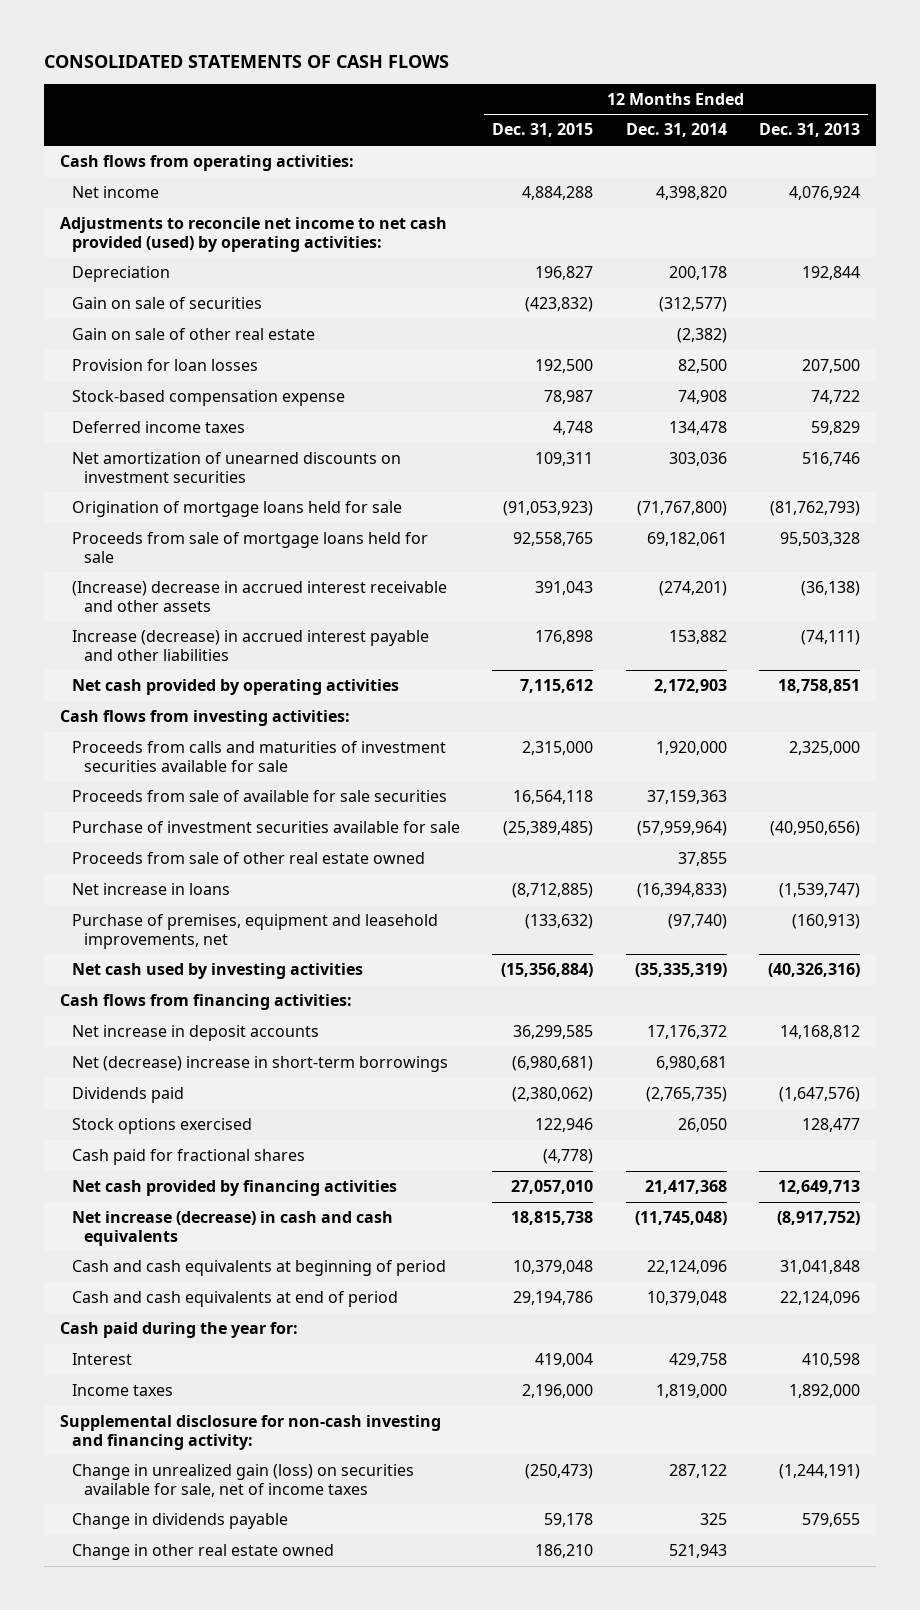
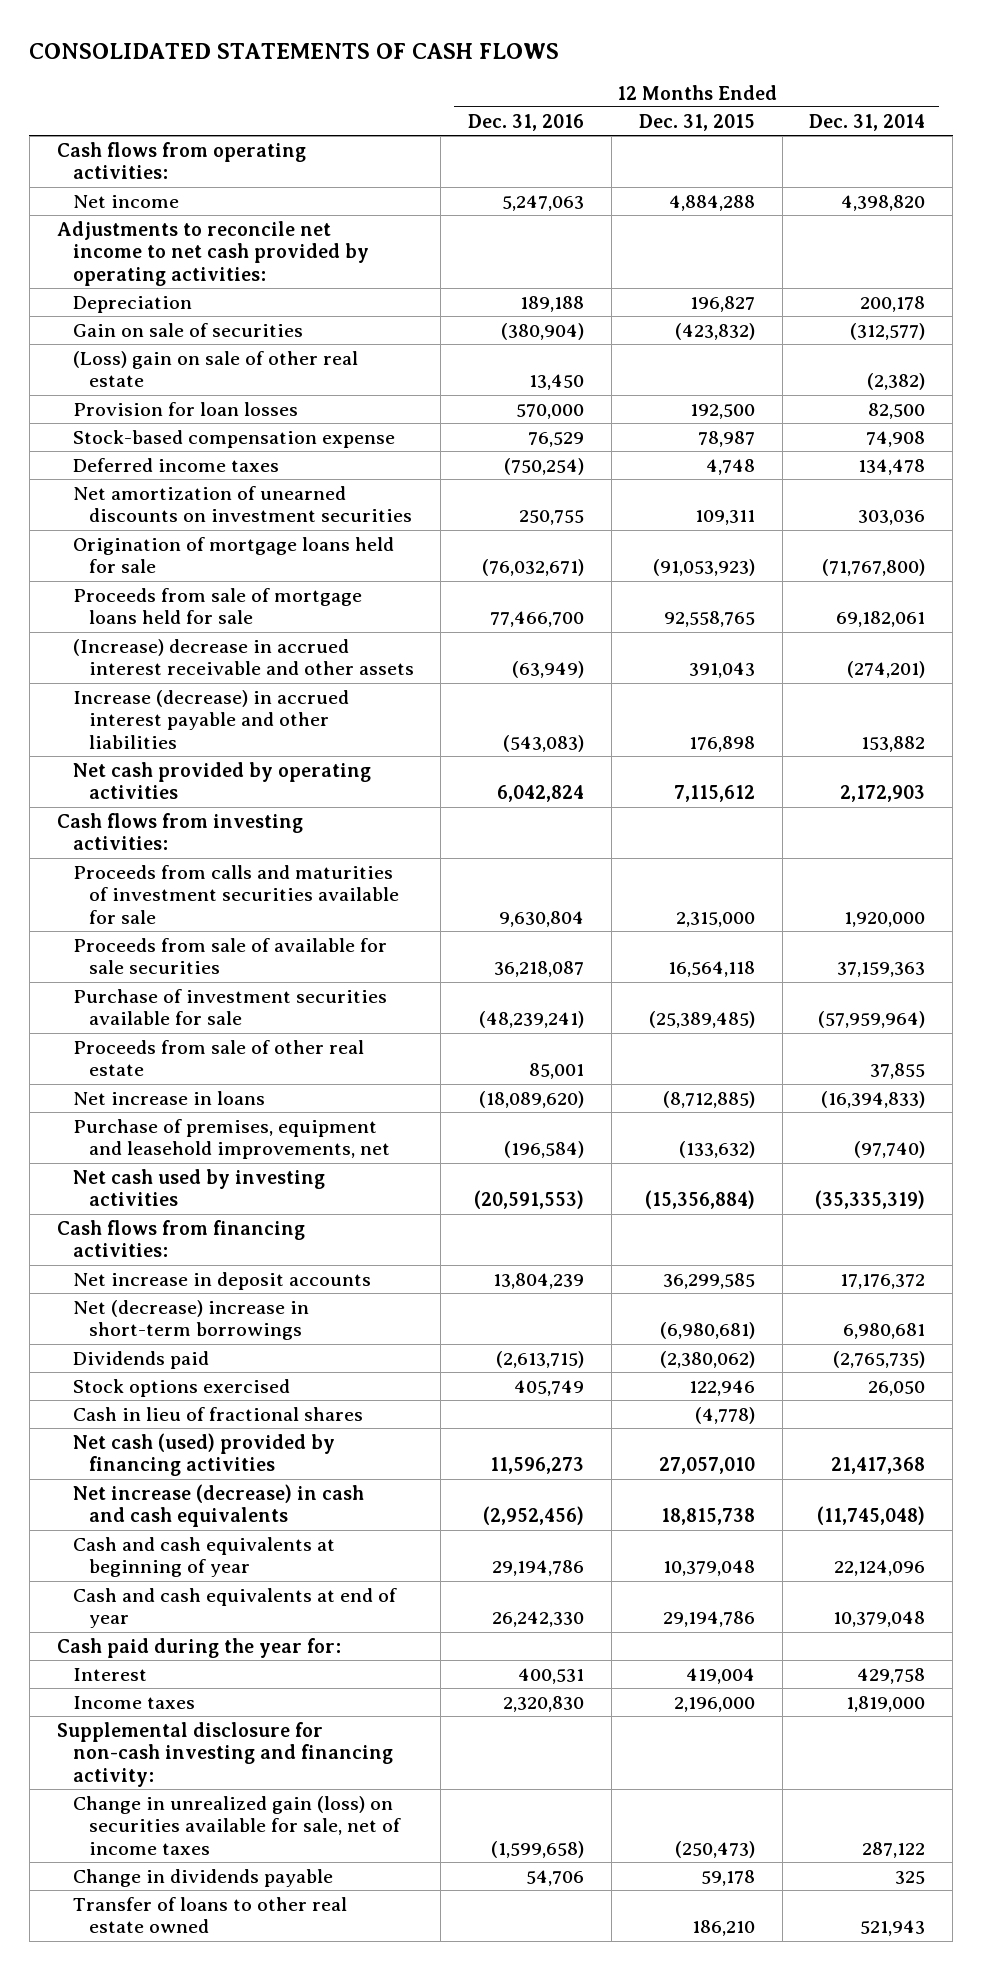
[759,123,861,138] Dec. 31, 2013 -> none
none -> [468,113,585,131] Dec. 31, 2016
[59,216,447,252] Adjustments to reconcile net income to net cash provided (used) by operating activities: -> [56,220,369,286] Adjustments to reconcile net income to net cash provided by operating activities:
[71,327,315,340] Gain on sale of other real estate -> [72,350,358,388] (Loss) gain on sale of other real estate
[71,851,425,864] Proceeds from sale of other real estate owned -> [72,1039,364,1077] Proceeds from sale of other real estate
[71,1148,305,1165] Cash paid for fractional shares -> [72,1406,363,1421] Cash in lieu of fractional shares
[71,1179,397,1196] Net cash provided by financing activities -> [72,1432,335,1477] Net cash (used) provided by financing activities
[71,1259,446,1276] Cash and cash equivalents at beginning of period -> [72,1536,335,1578] Cash and cash equivalents at beginning of year
[71,1290,398,1307] Cash and cash equivalents at end of period -> [72,1587,397,1629] Cash and cash equivalents at end of year
[71,1543,334,1560] Change in other real estate owned -> [72,1896,347,1934] Transfer of loans to other real estate owned

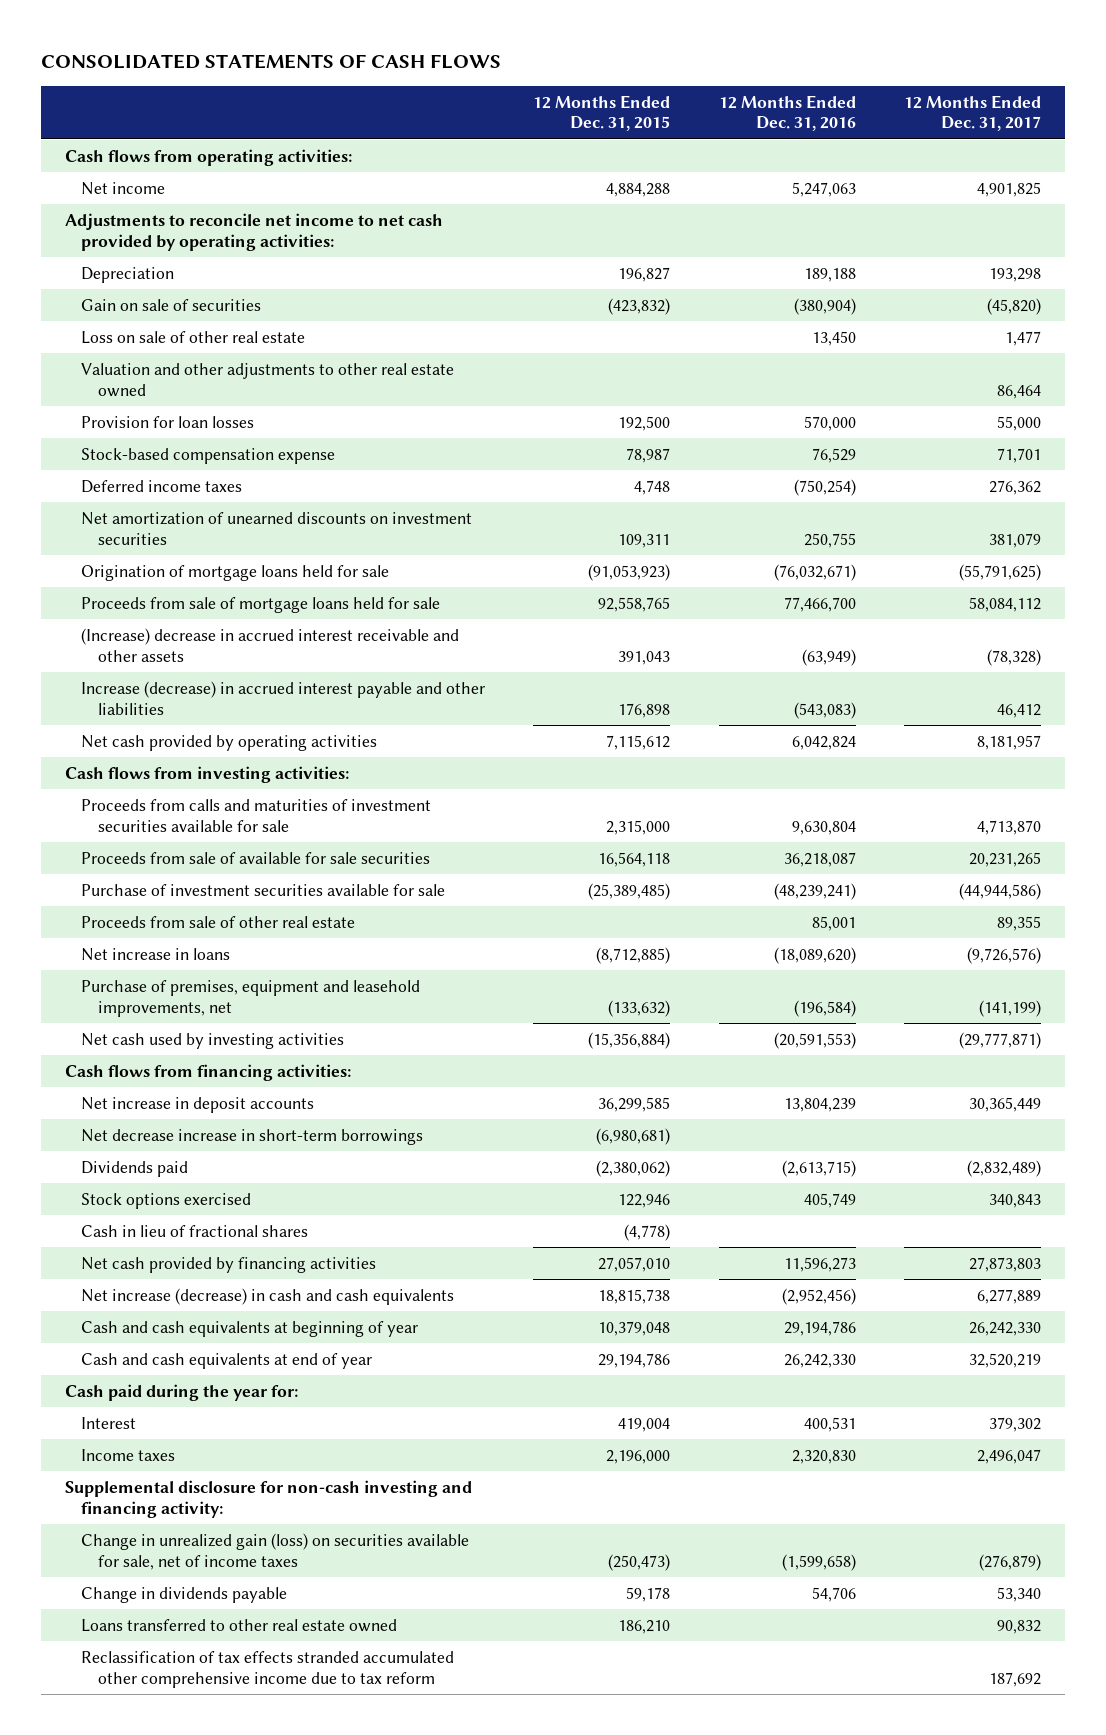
[809,113,926,131] Dec. 31, 2014 -> none
none -> [903,94,1041,132] 12 Months Ended Dec. 31, 2017
[72,350,358,388] (Loss) gain on sale of other real estate -> [81,330,306,344] Loss on sale of other real estate
none -> [81,362,455,397] Valuation and other adjustments to other real estate owned
[72,1299,309,1341] Net (decrease) increase in short-term borrowings -> [81,1128,424,1145] Net decrease increase in short-term borrowings
[72,1432,335,1477] Net cash (used) provided by financing activities -> [81,1256,377,1273] Net cash provided by financing activities
[72,1896,347,1934] Transfer of loans to other real estate owned -> [81,1618,398,1632] Loans transferred to other real estate owned
none -> [81,1650,455,1688] Reclassification of tax effects stranded accumulated other comprehensive income due to tax reform

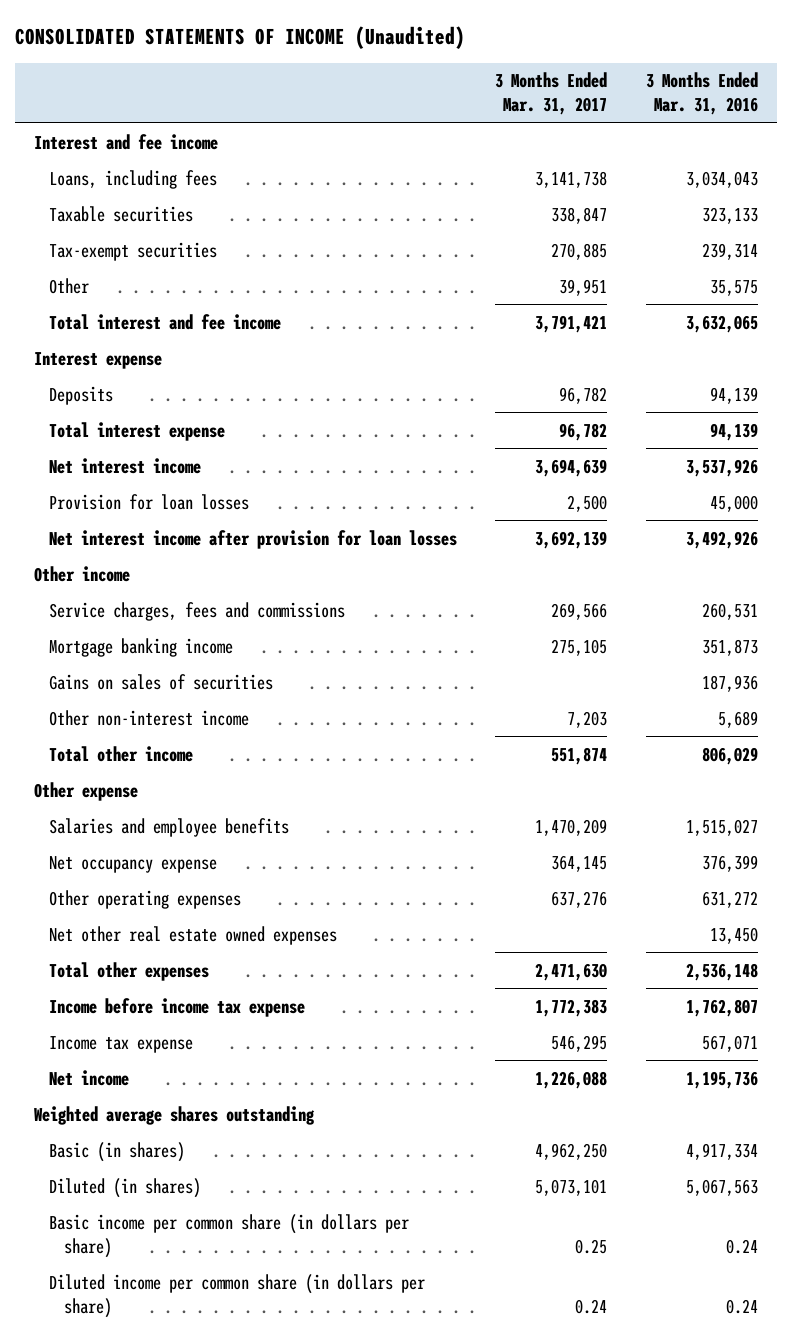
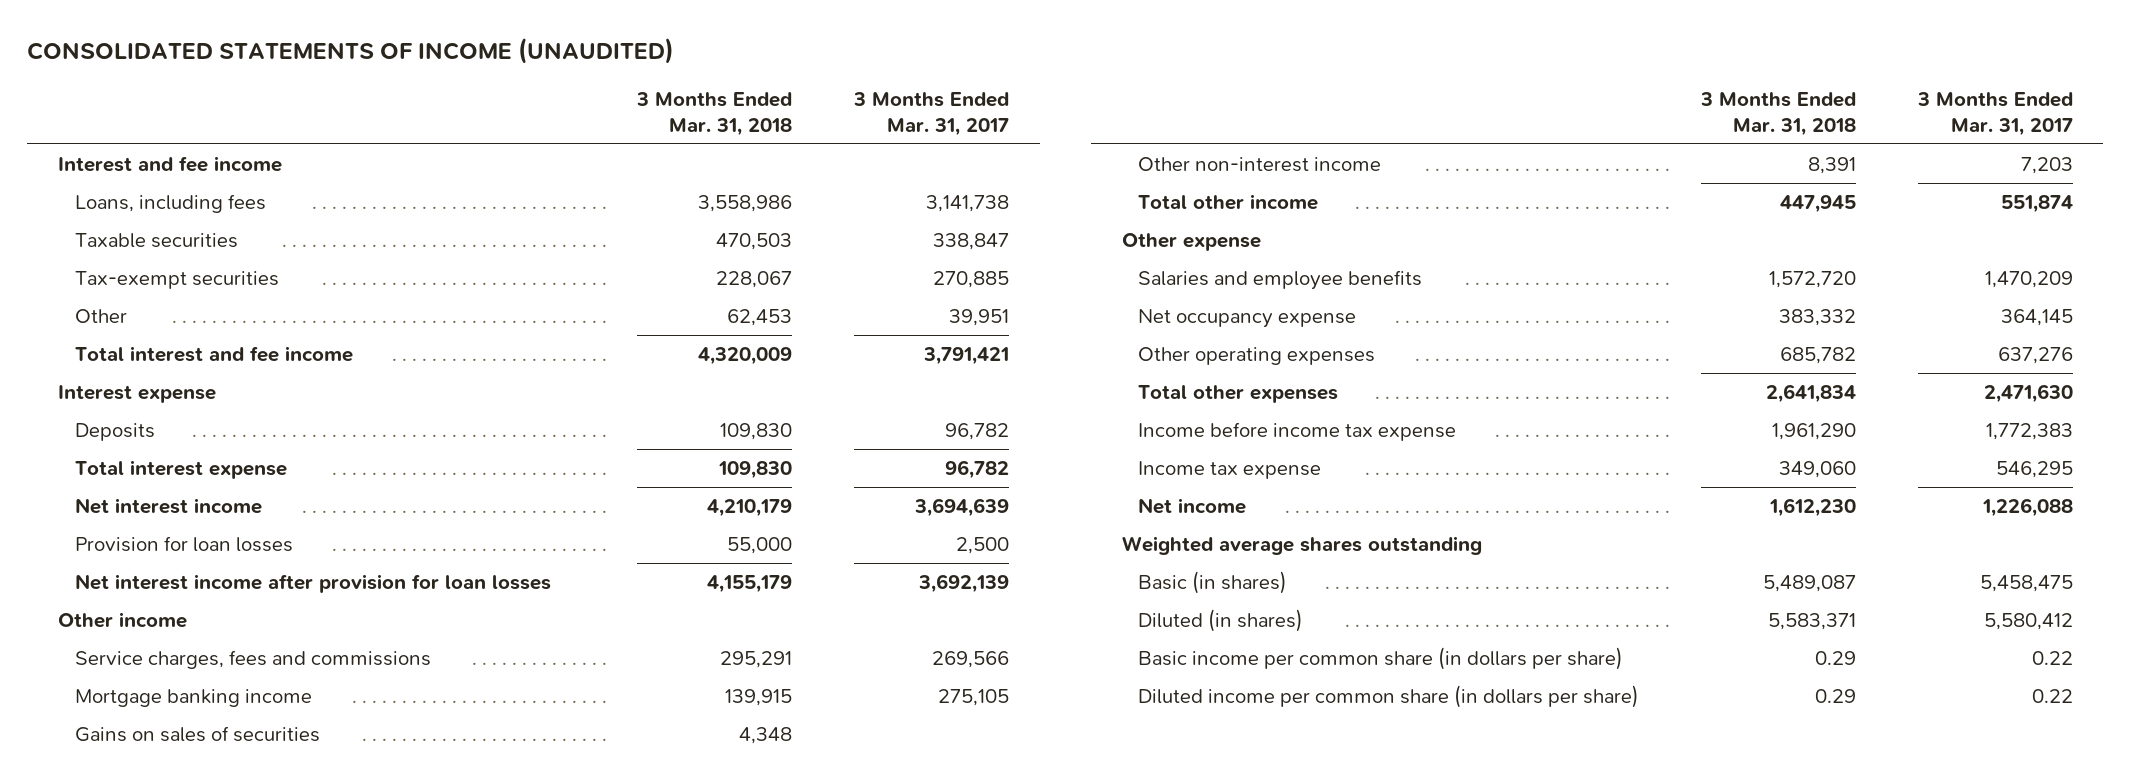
[15,26,466,50] CONSOLIDATED STATEMENTS OF INCOME (Unaudited) -> [27,38,675,65] CONSOLIDATED STATEMENTS OF INCOME (UNAUDITED)
[645,72,758,116] 3 Months Ended Mar. 31, 2016 -> none
none -> [636,91,793,136] 3 Months Ended Mar. 31, 2018
[49,925,338,945] Net other real estate owned expenses -> none
[535,1142,608,1160] 4,962,250 -> [1979,574,2073,592] 5,458,475
[535,1178,608,1196] 5,073,101 -> [1983,612,2073,630] 5,580,412
[575,1238,608,1254] 0.25 -> [2031,650,2073,665] 0.22
[575,1298,608,1314] 0.24 -> [2031,688,2073,703] 0.22

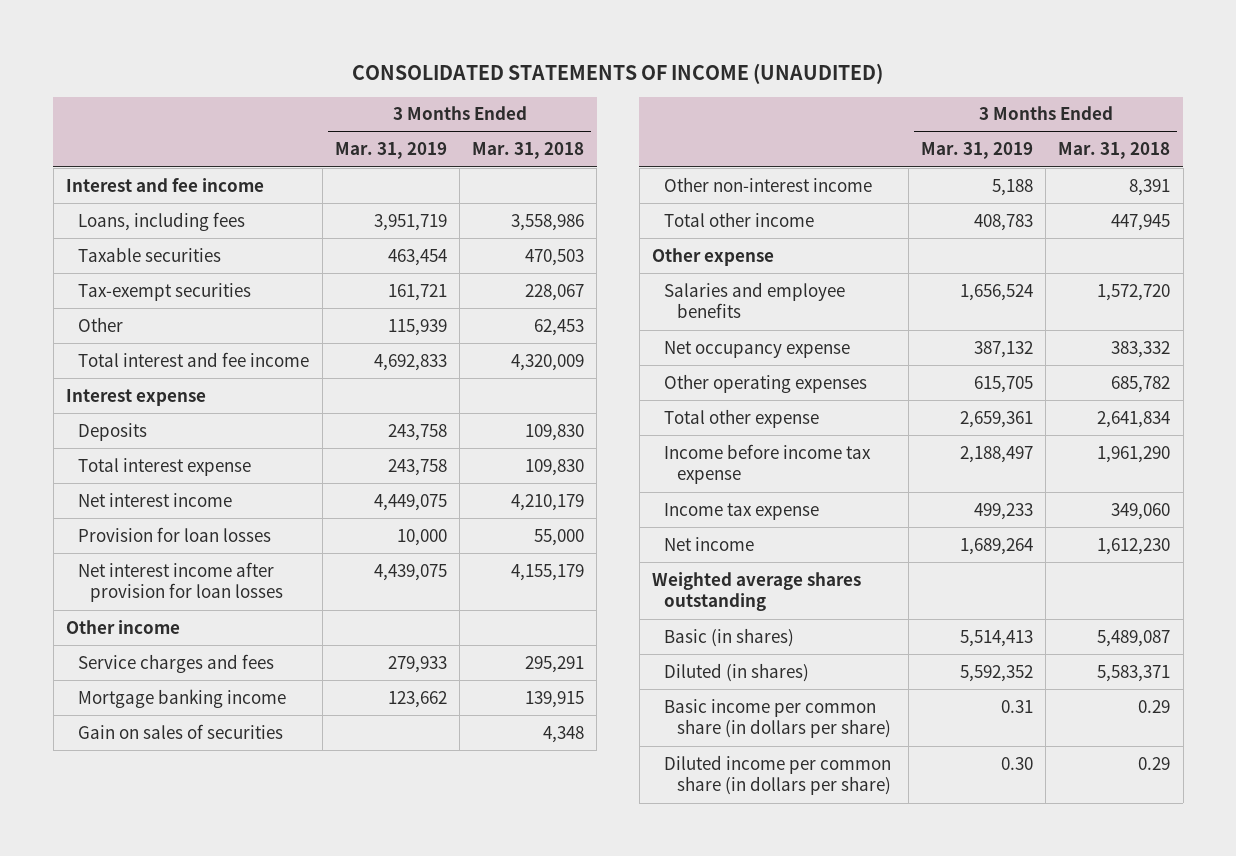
[852,91,1009,136] 3 Months Ended Mar. 31, 2017 -> none
none -> [334,142,447,160] Mar. 31, 2019
[74,649,431,669] Service charges, fees and commissions -> [78,653,275,673] Service charges and fees
[74,725,320,742] Gains on sales of securities -> [78,723,284,739] Gain on sales of securities
[1138,384,1339,403] Total other expenses -> [664,408,820,428] Total other expense

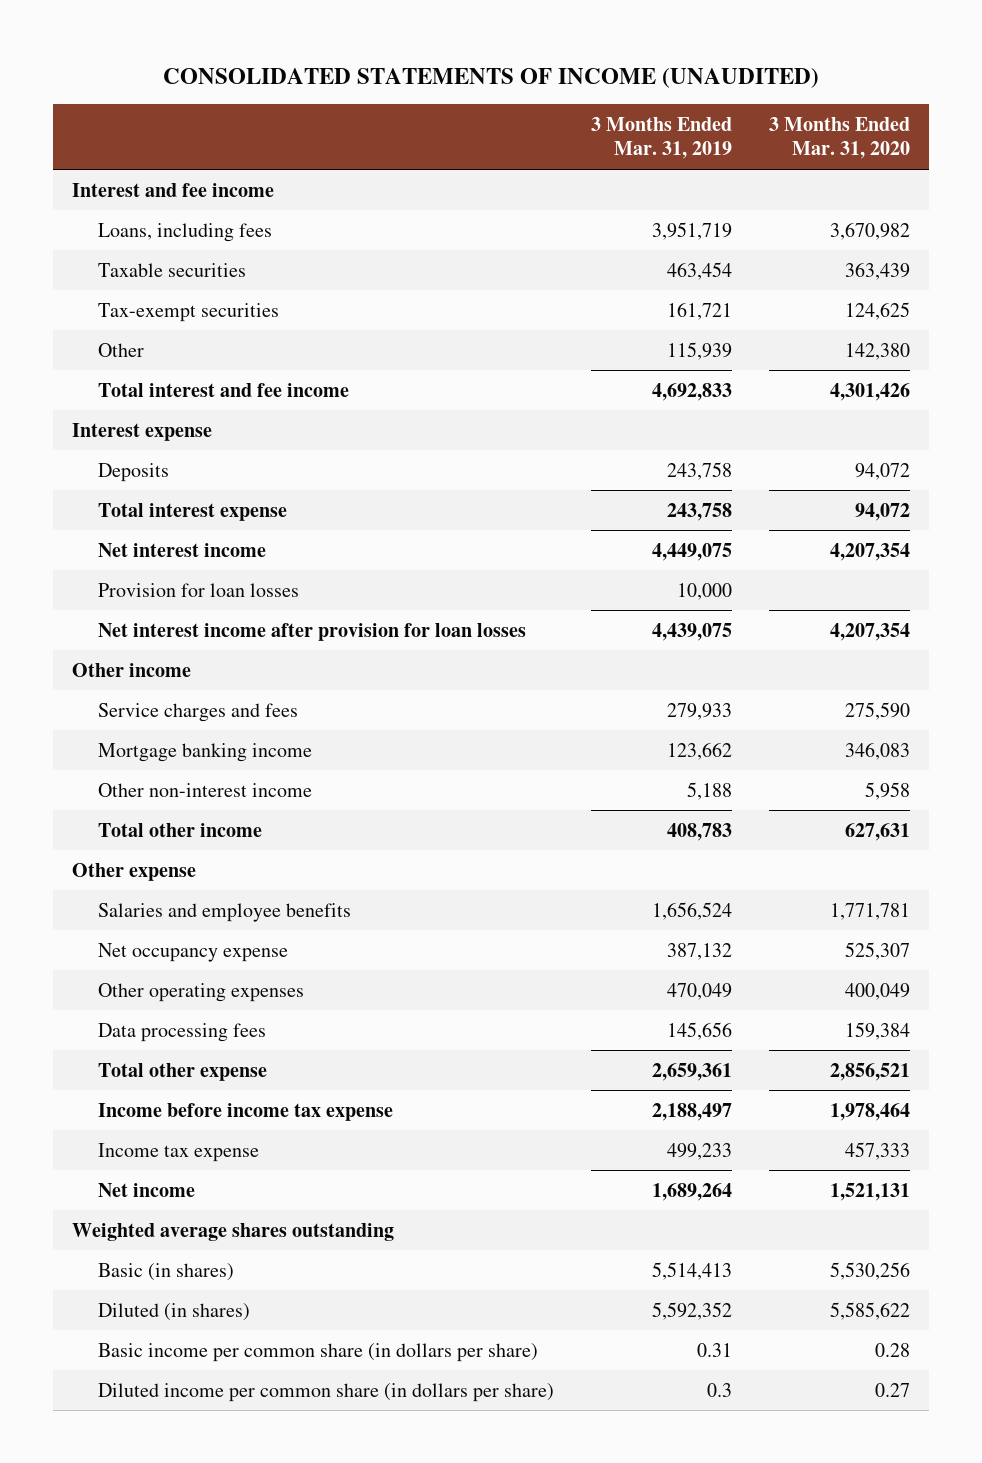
[472,142,585,160] Mar. 31, 2018 -> none
none -> [769,116,911,160] 3 Months Ended Mar. 31, 2020
[78,723,284,739] Gain on sales of securities -> none
[973,375,1033,393] 615,705 -> [666,982,732,1000] 470,049
none -> [97,1022,266,1042] Data processing fees
[1000,756,1033,770] 0.30 -> [706,1382,732,1397] 0.3

